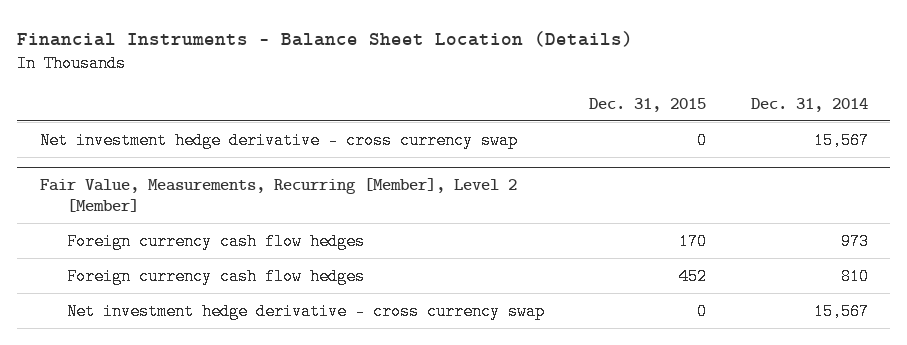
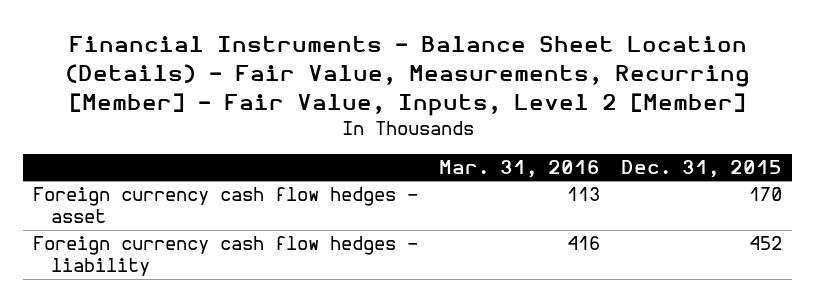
[17,30,634,47] Financial Instruments - Balance Sheet Location (Details) -> [64,36,750,116] Financial Instruments - Balance Sheet Location (Details) - Fair Value, Measurements, Recurring [Member] - Fair Value, Inputs, Level 2 [Member]
[750,97,868,112] Dec. 31, 2014 -> none
none -> [439,160,601,179] Mar. 31, 2016
[39,131,518,149] Net investment hedge derivative - cross currency swap -> none
[39,178,517,213] Fair Value, Measurements, Recurring [Member], Level 2 [Member] -> none
[67,302,546,320] Net investment hedge derivative - cross currency swap -> none
[67,232,366,250] Foreign currency cash flow hedges -> [33,187,419,224] Foreign currency cash flow hedges - asset
[67,267,366,285] Foreign currency cash flow hedges -> [33,236,419,277] Foreign currency cash flow hedges - liability

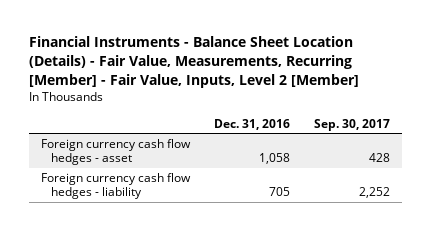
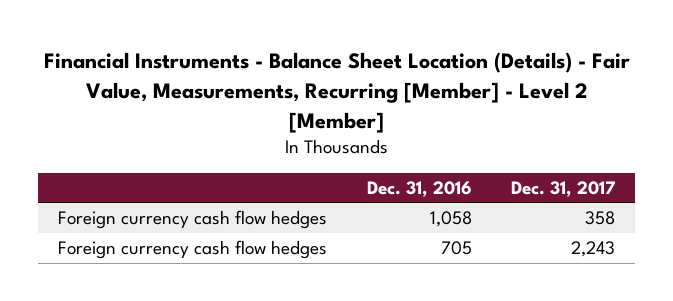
[28,36,359,89] Financial Instruments - Balance Sheet Location (Details) - Fair Value, Measurements, Recurring [Member] - Fair Value, Inputs, Level 2 [Member] -> [43,52,630,133] Financial Instruments - Balance Sheet Location (Details) - Fair Value, Measurements, Recurring [Member] - Level 2 [Member]
[313,118,390,131] Sep. 30, 2017 -> none
none -> [511,180,616,197] Dec. 31, 2017
[40,139,191,166] Foreign currency cash flow hedges - asset -> [58,210,328,230] Foreign currency cash flow hedges
[40,173,191,200] Foreign currency cash flow hedges - liability -> [58,240,328,260] Foreign currency cash flow hedges

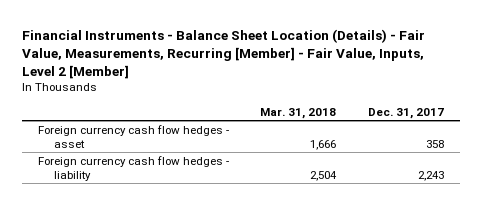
[43,52,630,133] Financial Instruments - Balance Sheet Location (Details) - Fair Value, Measurements, Recurring [Member] - Level 2 [Member] -> [22,29,426,79] Financial Instruments - Balance Sheet Location (Details) - Fair Value, Measurements, Recurring [Member] - Fair Value, Inputs, Level 2 [Member]
[366,180,472,197] Dec. 31, 2016 -> none
none -> [260,107,337,119] Mar. 31, 2018
[58,210,328,230] Foreign currency cash flow hedges -> [37,124,229,148] Foreign currency cash flow hedges - asset
[58,240,328,260] Foreign currency cash flow hedges -> [37,155,229,181] Foreign currency cash flow hedges - liability

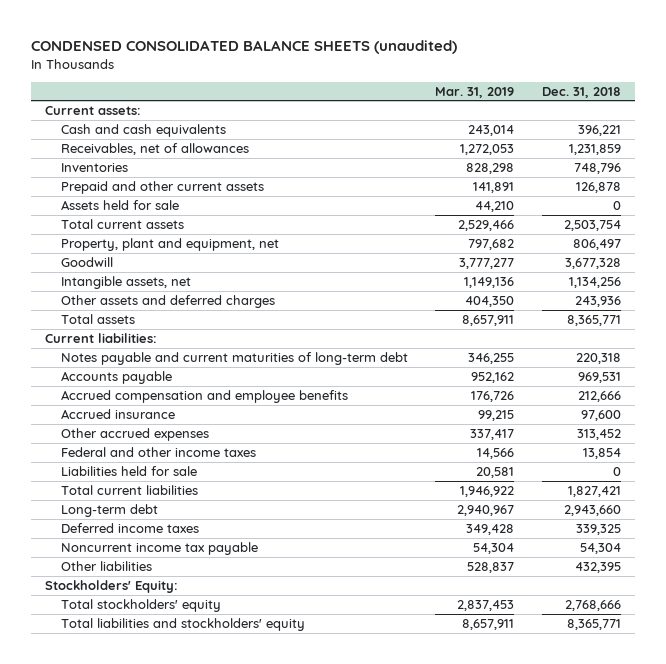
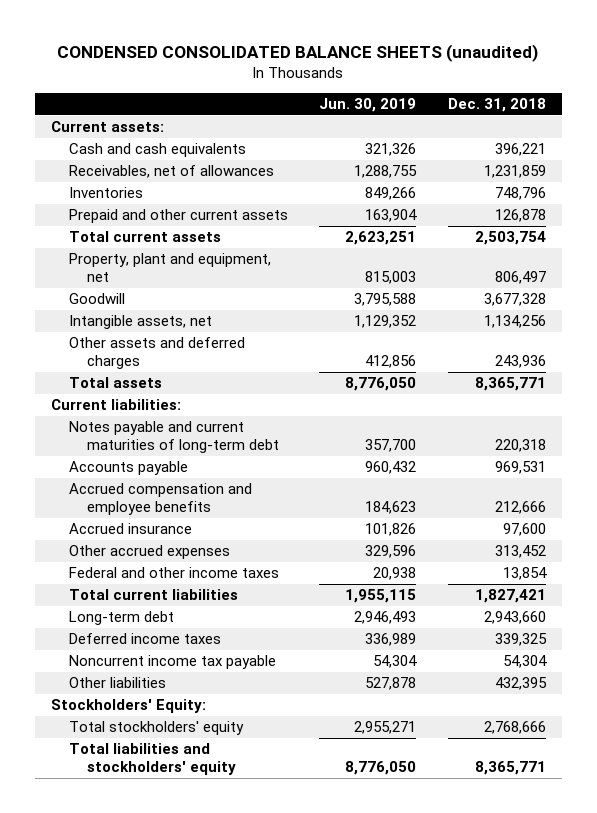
[435,86,515,98] Mar. 31, 2019 -> none
none -> [319,98,417,113] Jun. 30, 2019
[60,200,179,211] Assets held for sale -> none
[60,466,197,477] Liabilities held for sale -> none

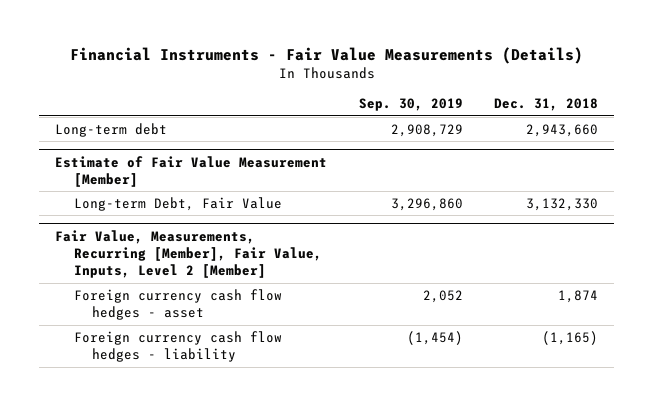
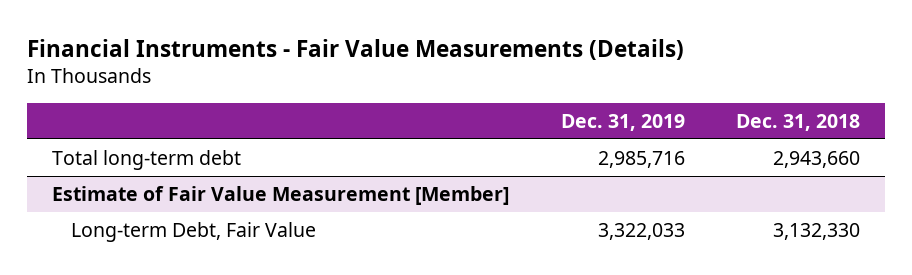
[358,98,463,112] Sep. 30, 2019 -> none
none -> [560,113,685,131] Dec. 31, 2019
[54,122,167,137] Long-term debt -> [52,150,242,171] Total long-term debt
[54,229,322,279] Fair Value, Measurements, Recurring [Member], Fair Value, Inputs, Level 2 [Member] -> none
[73,288,282,321] Foreign currency cash flow hedges - asset -> none
[73,330,282,363] Foreign currency cash flow hedges - liability -> none

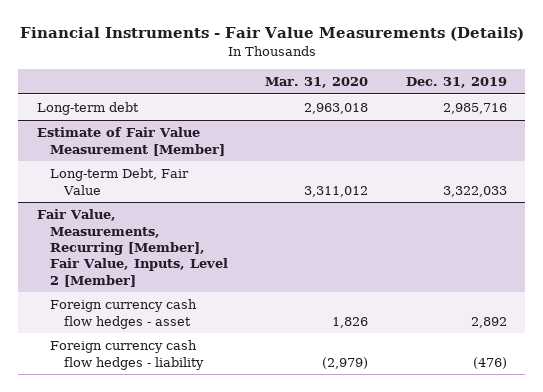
[735,113,860,131] Dec. 31, 2018 -> none
none -> [265,77,369,89] Mar. 31, 2020
[52,150,242,171] Total long-term debt -> [36,102,139,116] Long-term debt
none -> [36,209,229,287] Fair Value, Measurements, Recurring [Member], Fair Value, Inputs, Level 2 [Member]
none -> [50,299,198,329] Foreign currency cash flow hedges - asset
none -> [50,340,204,370] Foreign currency cash flow hedges - liability

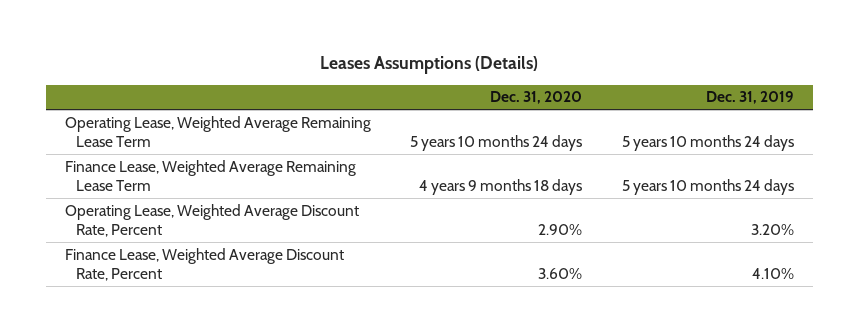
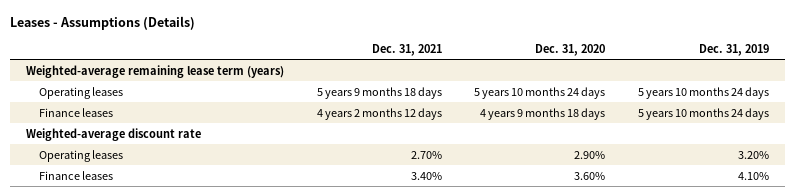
[320,56,539,75] Leases Assumptions (Details) -> [10,16,196,31] Leases - Assumptions (Details)
none -> [371,43,442,56] Dec. 31, 2021
none -> [26,64,285,78] Weighted-average remaining lease term (years)
[65,115,372,147] Operating Lease, Weighted Average Remaining Lease Term -> [38,86,123,99] Operating leases
[65,159,357,191] Finance Lease, Weighted Average Remaining Lease Term -> [38,107,113,117] Finance leases
none -> [26,127,202,141] Weighted-average discount rate
[65,203,360,237] Operating Lease, Weighted Average Discount Rate, Percent -> [38,149,123,162] Operating leases
[65,247,345,281] Finance Lease, Weighted Average Discount Rate, Percent -> [38,170,113,180] Finance leases

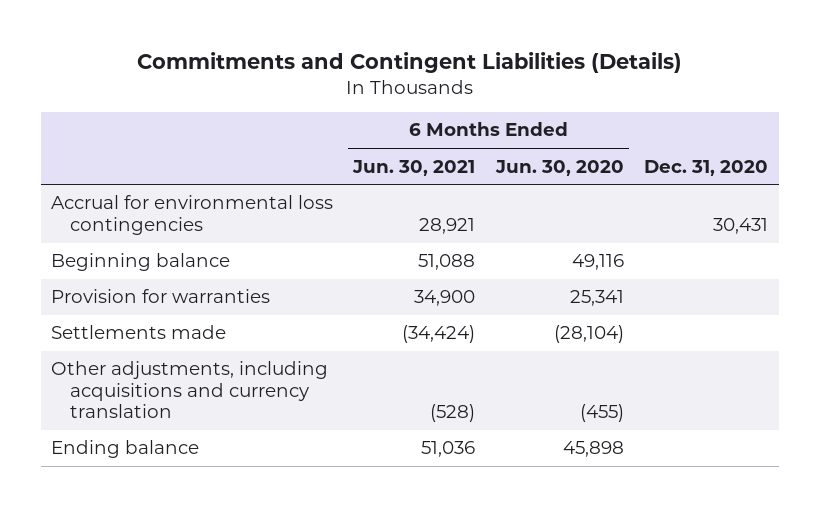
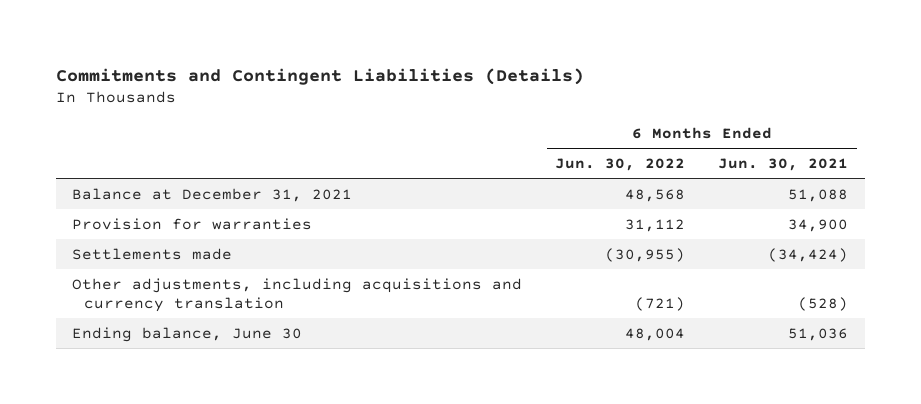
[494,159,624,176] Jun. 30, 2020 -> none
[644,159,769,176] Dec. 31, 2020 -> none
none -> [555,158,686,172] Jun. 30, 2022
[50,195,333,235] Accrual for environmental loss contingencies -> none
[50,253,230,272] Beginning balance -> [72,187,353,202] Balance at December 31, 2021
[50,440,199,459] Ending balance -> [72,326,303,342] Ending balance, June 30

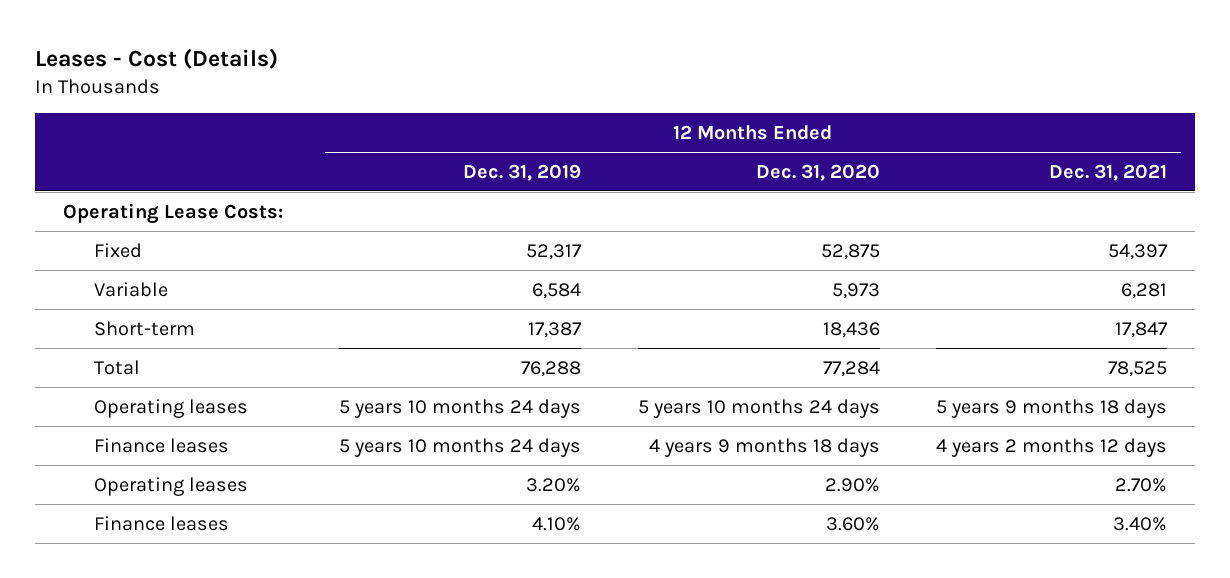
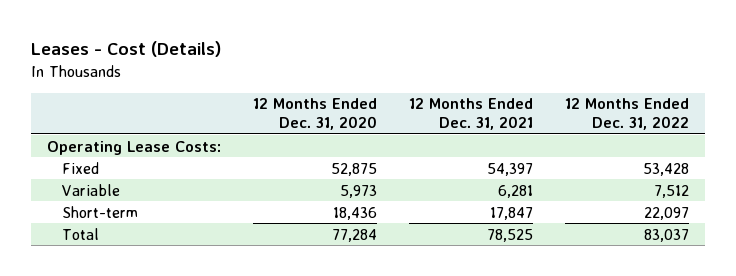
[463,163,582,181] Dec. 31, 2019 -> none
none -> [565,98,690,130] 12 Months Ended Dec. 31, 2022
[94,398,249,418] Operating leases -> none
[94,437,230,453] Finance leases -> none
[94,476,249,496] Operating leases -> none
[94,515,230,531] Finance leases -> none

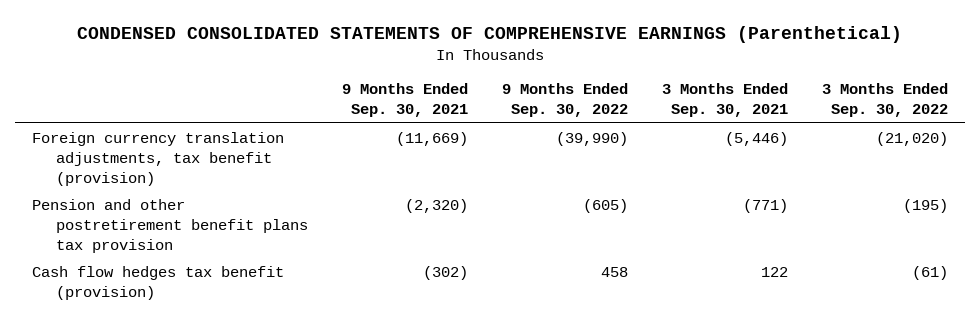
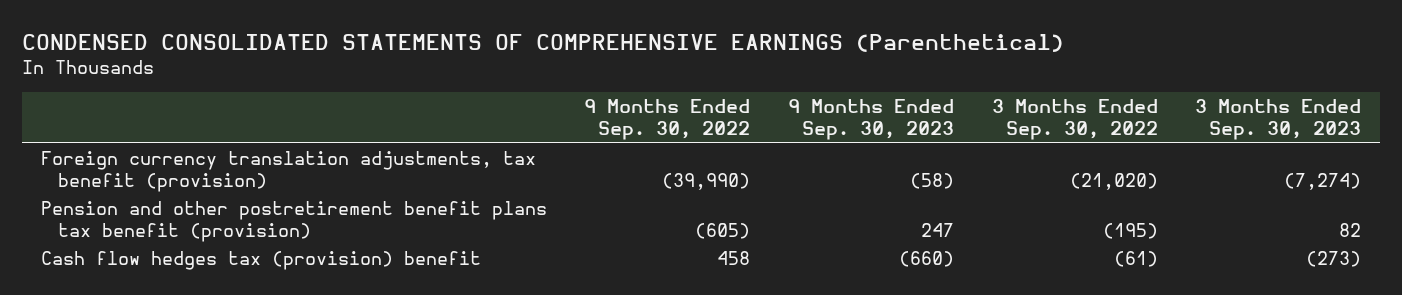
[342,83,469,118] 9 Months Ended Sep. 30, 2021 -> none
[662,83,789,118] 3 Months Ended Sep. 30, 2021 -> none
none -> [788,99,955,140] 9 Months Ended Sep. 30, 2023
none -> [1195,99,1362,140] 3 Months Ended Sep. 30, 2023
[31,198,309,253] Pension and other postretirement benefit plans tax provision -> [40,201,547,242] Pension and other postretirement benefit plans tax benefit (provision)
[31,265,284,300] Cash flow hedges tax benefit (provision) -> [40,251,481,271] Cash flow hedges tax (provision) benefit

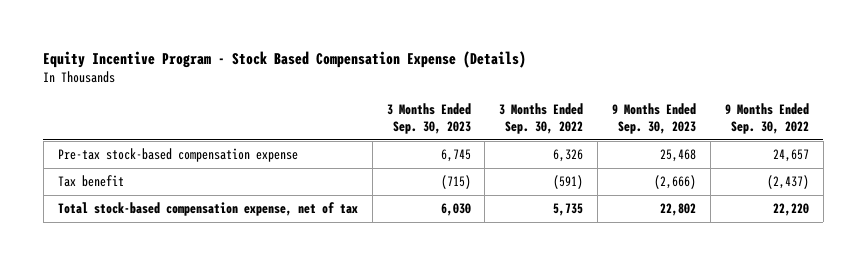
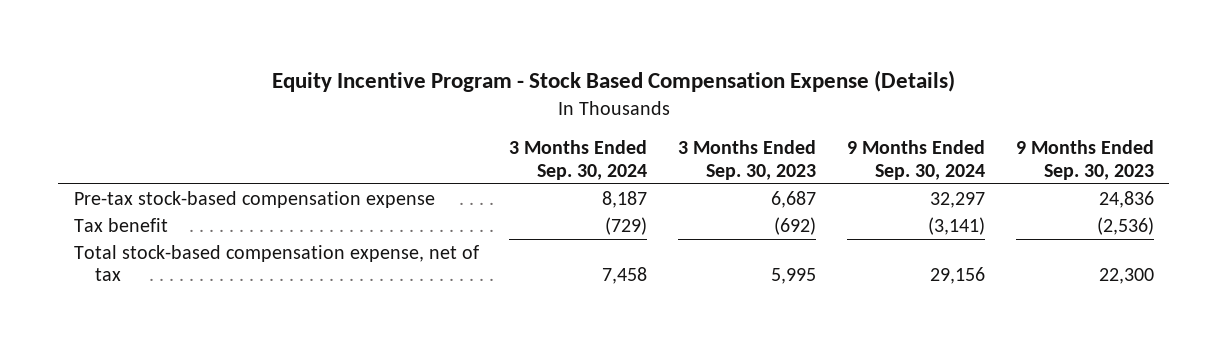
[499,102,584,135] 3 Months Ended Sep. 30, 2022 -> none
[725,102,810,135] 9 Months Ended Sep. 30, 2022 -> none
none -> [509,140,648,180] 3 Months Ended Sep. 30, 2024
none -> [846,140,985,180] 9 Months Ended Sep. 30, 2024
[440,148,471,162] 6,745 -> [771,191,817,209] 6,687
[660,148,697,162] 25,468 -> [1098,191,1154,209] 24,836
[440,174,471,189] (715) -> [774,217,817,236] (692)
[654,174,697,189] (2,666) -> [1096,217,1154,236] (2,536)
[440,202,471,216] 6,030 -> [771,268,817,285] 5,995
[660,202,697,216] 22,802 -> [1098,268,1154,285] 22,300

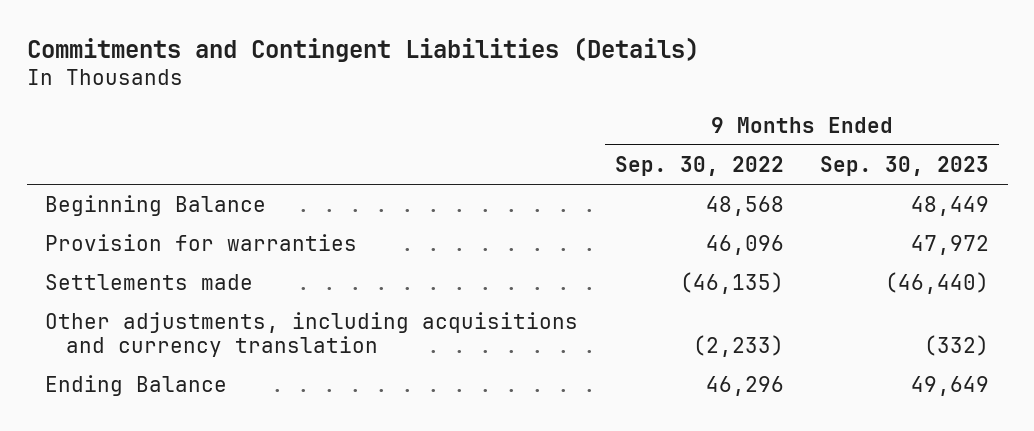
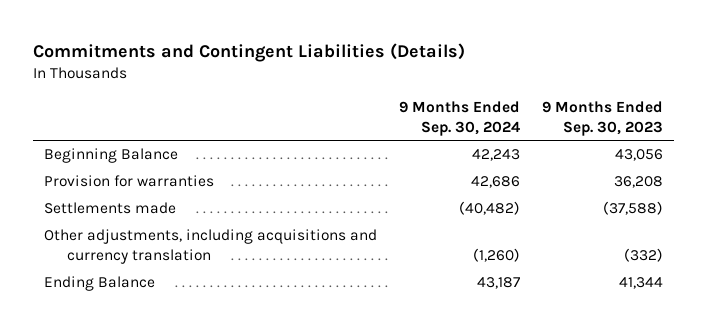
[614,156,784,177] Sep. 30, 2022 -> none
none -> [398,101,520,136] 9 Months Ended Sep. 30, 2024
[911,196,990,217] 48,449 -> [614,149,663,162] 43,056
[911,235,990,256] 47,972 -> [613,176,663,189] 36,208
[885,272,990,295] (46,440) -> [602,201,663,216] (37,588)
[911,376,990,397] 49,649 -> [618,277,663,290] 41,344

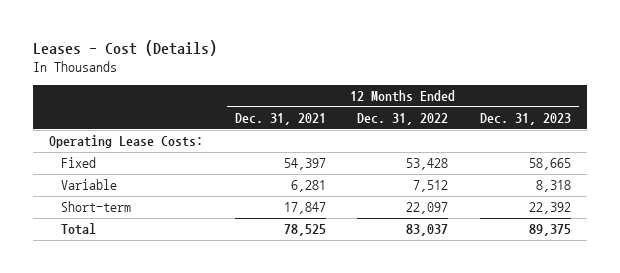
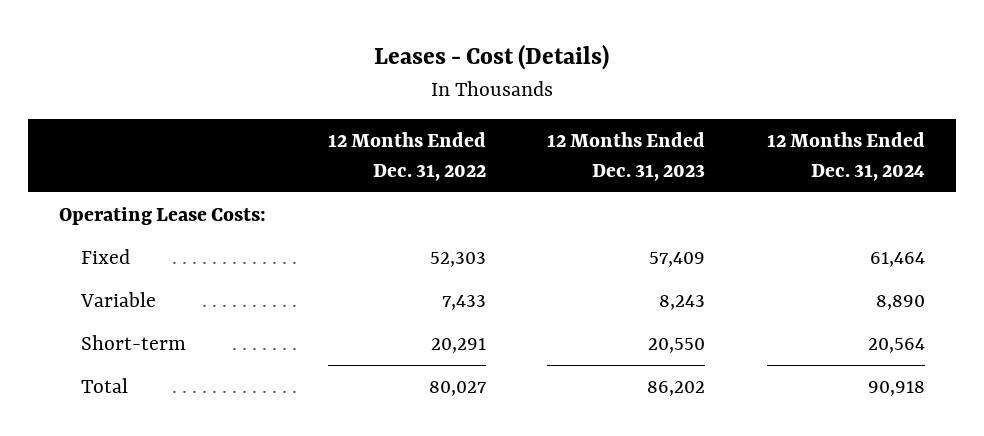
[234,113,326,126] Dec. 31, 2021 -> none
none -> [766,131,925,181] 12 Months Ended Dec. 31, 2024
[406,158,449,171] 53,428 -> [429,252,486,268] 52,303
[529,158,572,171] 58,665 -> [649,252,706,268] 57,409
[413,180,449,193] 7,512 -> [441,295,486,311] 7,433
[536,180,572,193] 8,318 -> [659,295,706,311] 8,243
[406,202,449,215] 22,097 -> [430,338,486,354] 20,291
[529,202,572,215] 22,392 -> [648,338,706,354] 20,550
[406,224,449,237] 83,037 -> [428,381,486,397] 80,027
[529,224,572,237] 89,375 -> [647,381,706,397] 86,202

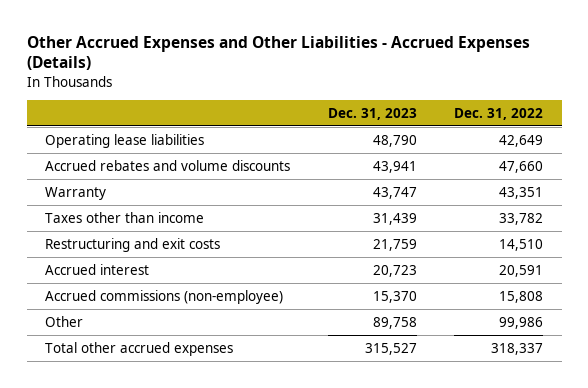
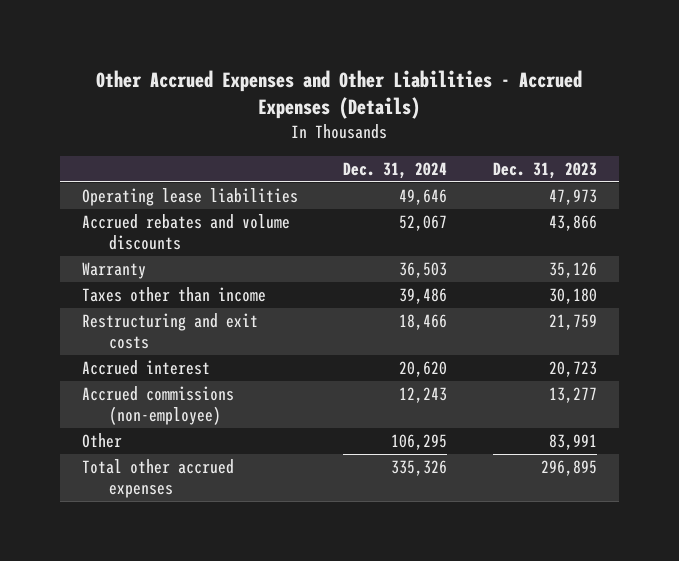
[453,107,543,120] Dec. 31, 2022 -> none
none -> [343,161,448,179] Dec. 31, 2024
[372,134,417,147] 48,790 -> [548,189,597,206] 47,973
[372,160,417,173] 43,941 -> [548,215,597,232] 43,866
[372,186,417,199] 43,747 -> [548,262,597,279] 35,126
[372,212,417,225] 31,439 -> [548,288,597,305] 30,180
[372,290,417,303] 15,370 -> [548,387,597,404] 13,277
[372,316,417,329] 89,758 -> [548,434,597,451] 83,991
[364,342,417,355] 315,527 -> [540,460,597,477] 296,895

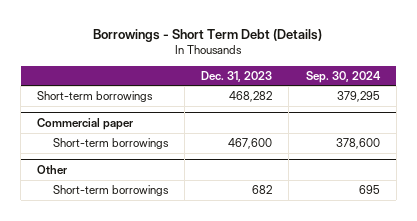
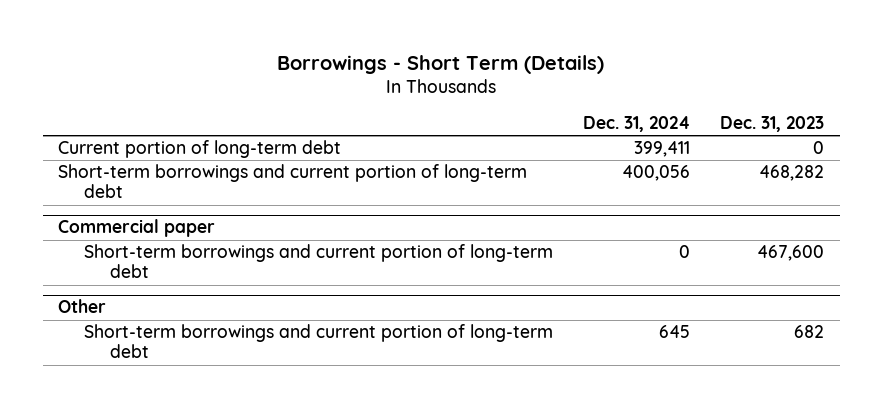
[93,28,323,42] Borrowings - Short Term Debt (Details) -> [277,54,605,74] Borrowings - Short Term (Details)
[305,70,381,83] Sep. 30, 2024 -> none
none -> [583,115,691,132] Dec. 31, 2024
none -> [57,140,341,159] Current portion of long-term debt
[37,91,154,103] Short-term borrowings -> [57,164,527,199] Short-term borrowings and current portion of long-term debt
[52,138,169,150] Short-term borrowings -> [83,244,553,279] Short-term borrowings and current portion of long-term debt
[52,185,169,197] Short-term borrowings -> [83,324,553,359] Short-term borrowings and current portion of long-term debt

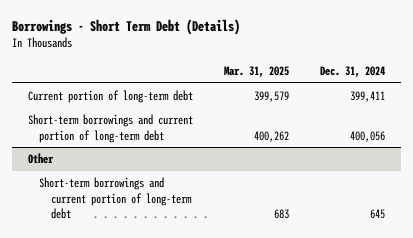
[277,54,605,74] Borrowings - Short Term (Details) -> [11,18,240,35] Borrowings - Short Term Debt (Details)
[720,115,825,132] Dec. 31, 2023 -> none
none -> [223,66,289,79] Mar. 31, 2025
[57,219,215,238] Commercial paper -> none
[83,244,553,279] Short-term borrowings and current portion of long-term debt -> none

